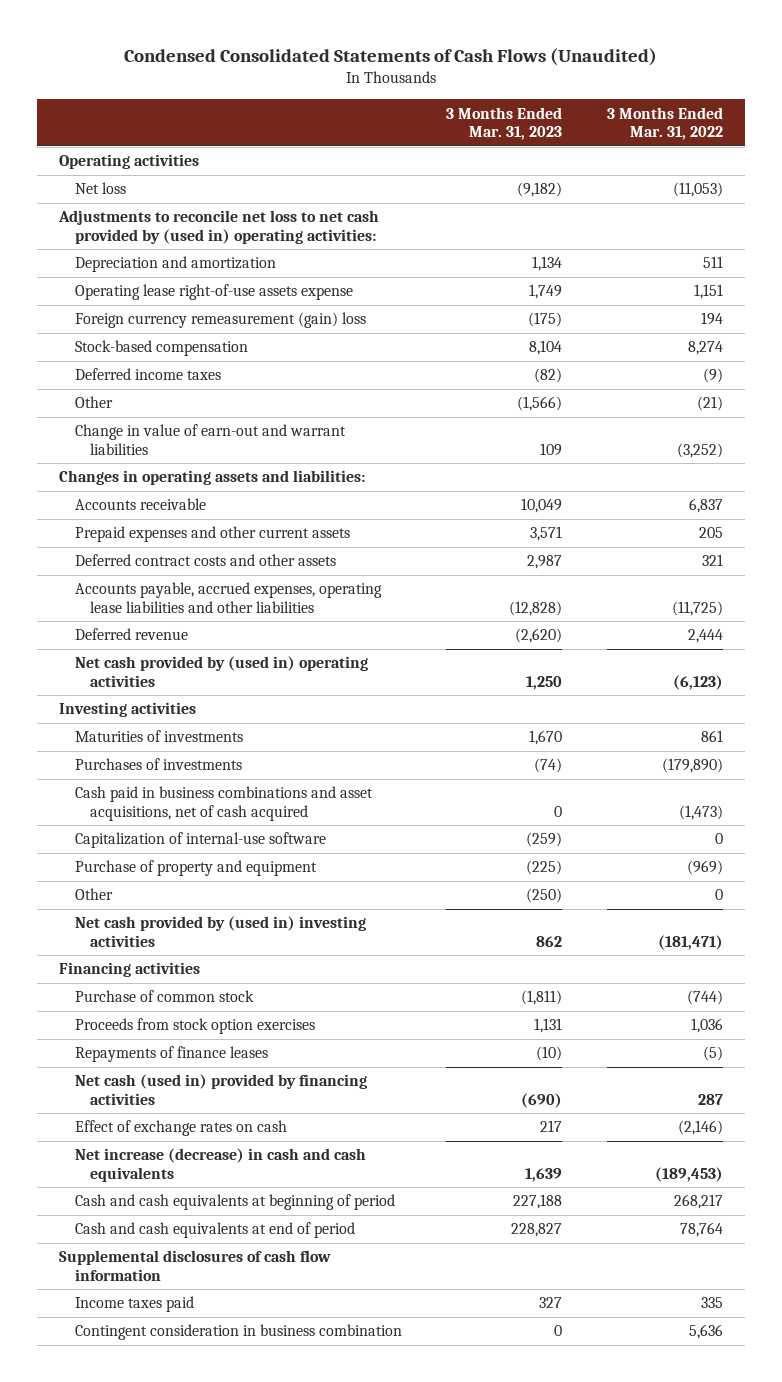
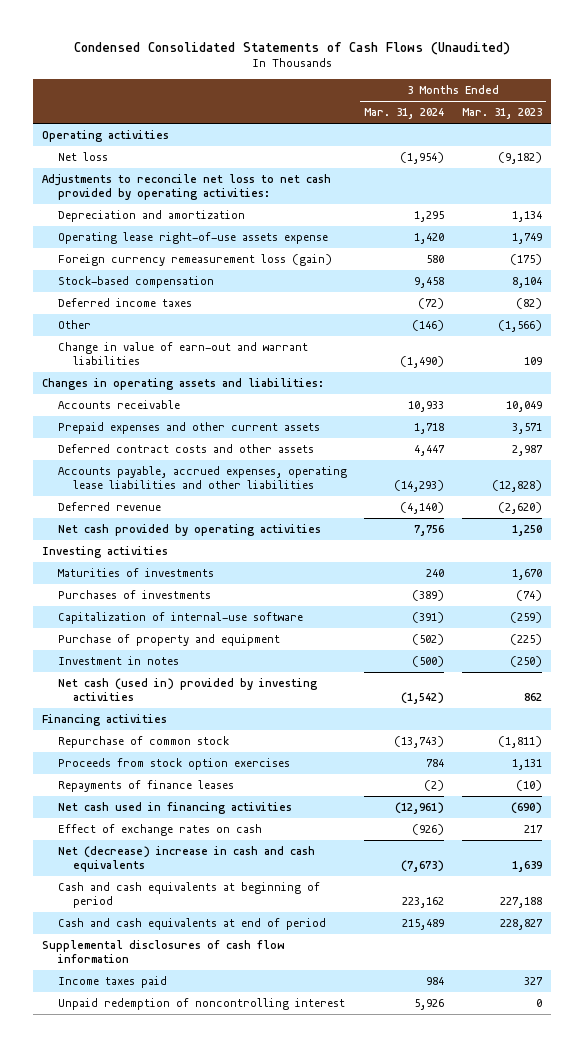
[606,106,723,141] 3 Months Ended Mar. 31, 2022 -> none
none -> [364,108,445,120] Mar. 31, 2024
[58,210,380,244] Adjustments to reconcile net loss to net cash provided by (used in) operating activities: -> [42,174,332,200] Adjustments to reconcile net loss to net cash provided by operating activities:
[74,312,366,329] Foreign currency remeasurement (gain) loss -> [57,254,332,267] Foreign currency remeasurement loss (gain)
[74,656,368,687] Net cash provided by (used in) operating activities -> [57,524,321,537] Net cash provided by operating activities
[74,786,373,821] Cash paid in business combinations and asset acquisitions, net of cash acquired -> none
[74,888,113,901] Other -> none
none -> [57,656,179,666] Investment in notes
[74,916,366,947] Net cash provided by (used in) investing activities -> [57,678,317,701] Net cash (used in) provided by investing activities
[74,990,254,1003] Purchase of common stock -> [57,736,229,749] Repurchase of common stock
[74,1074,367,1105] Net cash (used in) provided by financing activities -> [57,802,292,815] Net cash used in financing activities
[74,1148,366,1182] Net increase (decrease) in cash and cash equivalents -> [57,846,315,872] Net (decrease) increase in cash and cash equivalents
[74,1324,402,1341] Contingent consideration in business combination -> none
none -> [57,998,345,1011] Unpaid redemption of noncontrolling interest

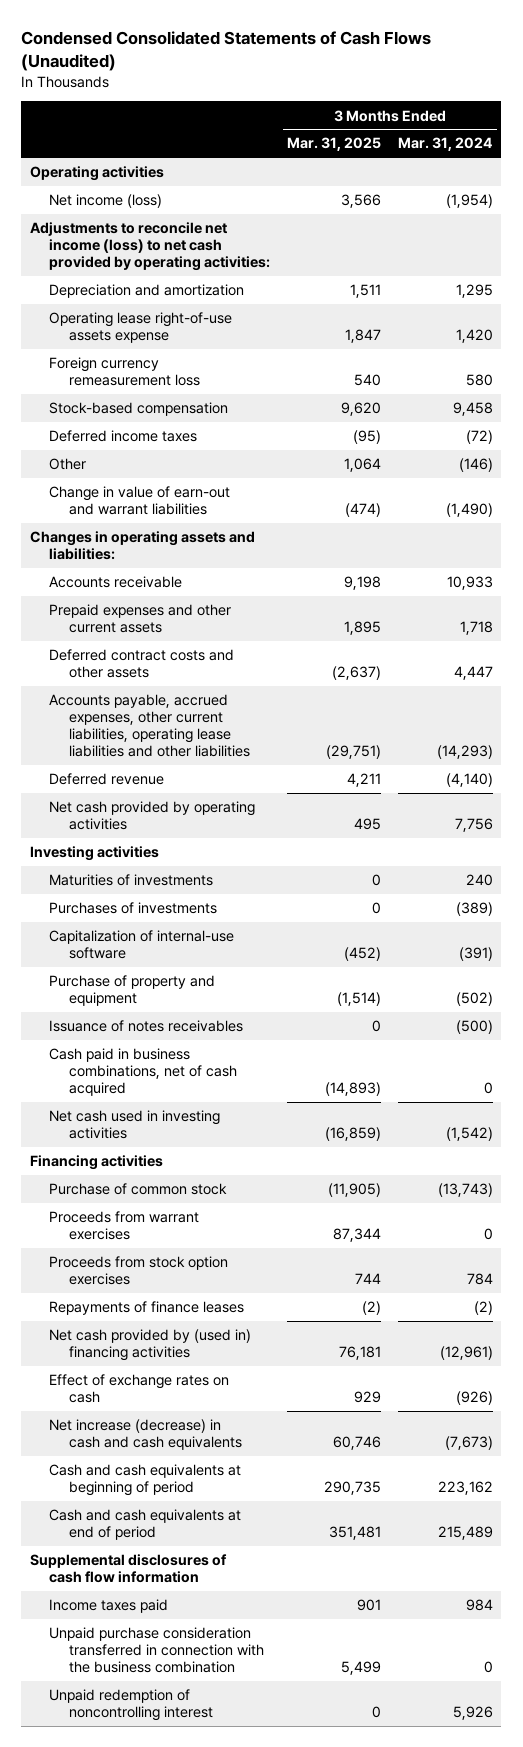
[461,108,542,120] Mar. 31, 2023 -> none
none -> [287,137,382,152] Mar. 31, 2025
[57,152,108,162] Net loss -> [49,194,163,209] Net income (loss)
[42,174,332,200] Adjustments to reconcile net loss to net cash provided by operating activities: -> [29,222,271,272] Adjustments to reconcile net income (loss) to net cash provided by operating activities:
[57,254,332,267] Foreign currency remeasurement loss (gain) -> [49,357,201,387] Foreign currency remeasurement loss
[57,466,347,489] Accounts payable, accrued expenses, operating lease liabilities and other liabilities -> [49,694,251,757] Accounts payable, accrued expenses, other current liabilities, operating lease liabilities and other liabilities
[57,656,179,666] Investment in notes -> [49,1020,244,1033] Issuance of notes receivables
none -> [49,1048,238,1097] Cash paid in business combinations, net of cash acquired
[57,678,317,701] Net cash (used in) provided by investing activities -> [49,1110,221,1140] Net cash used in investing activities
[57,736,229,749] Repurchase of common stock -> [49,1183,228,1196] Purchase of common stock
none -> [49,1211,200,1241] Proceeds from warrant exercises
[57,802,292,815] Net cash used in financing activities -> [49,1329,252,1362] Net cash provided by (used in) financing activities
[57,846,315,872] Net (decrease) increase in cash and cash equivalents -> [49,1419,243,1451] Net increase (decrease) in cash and cash equivalents
none -> [49,1627,265,1674] Unpaid purchase consideration transferred in connection with the business combination

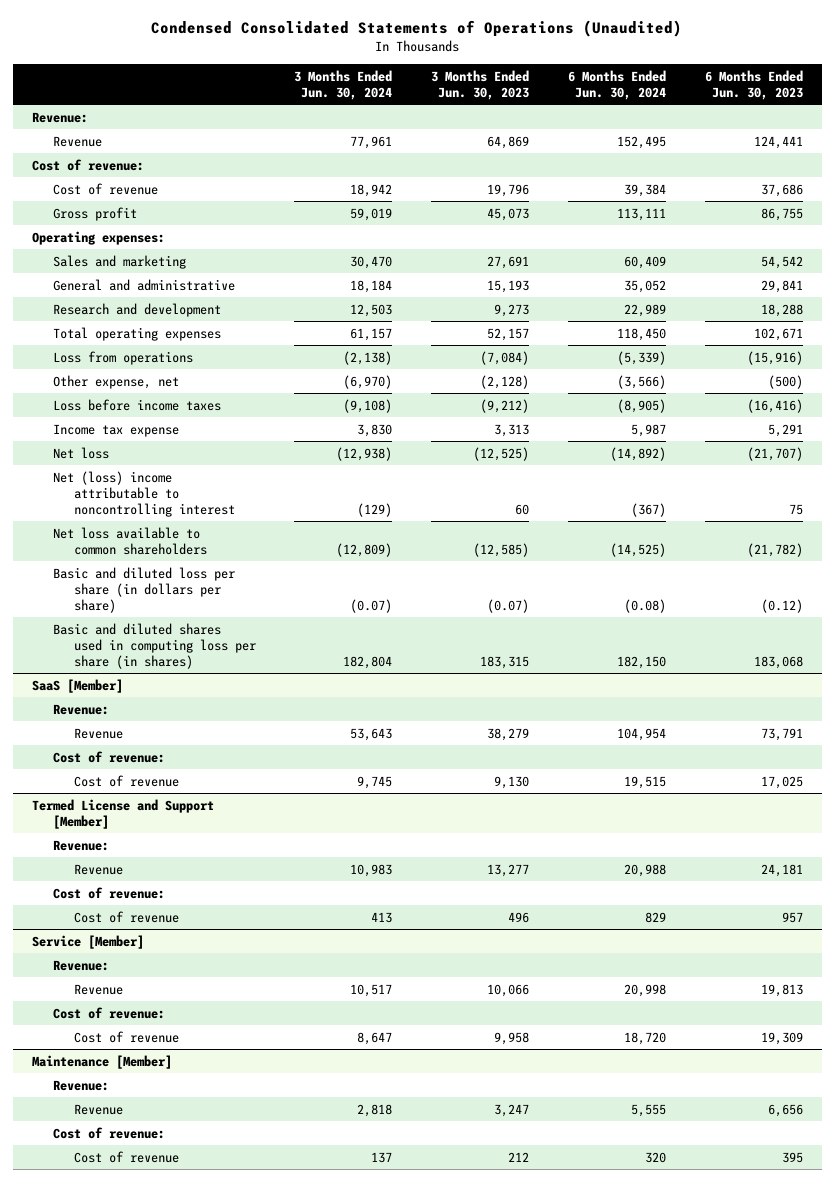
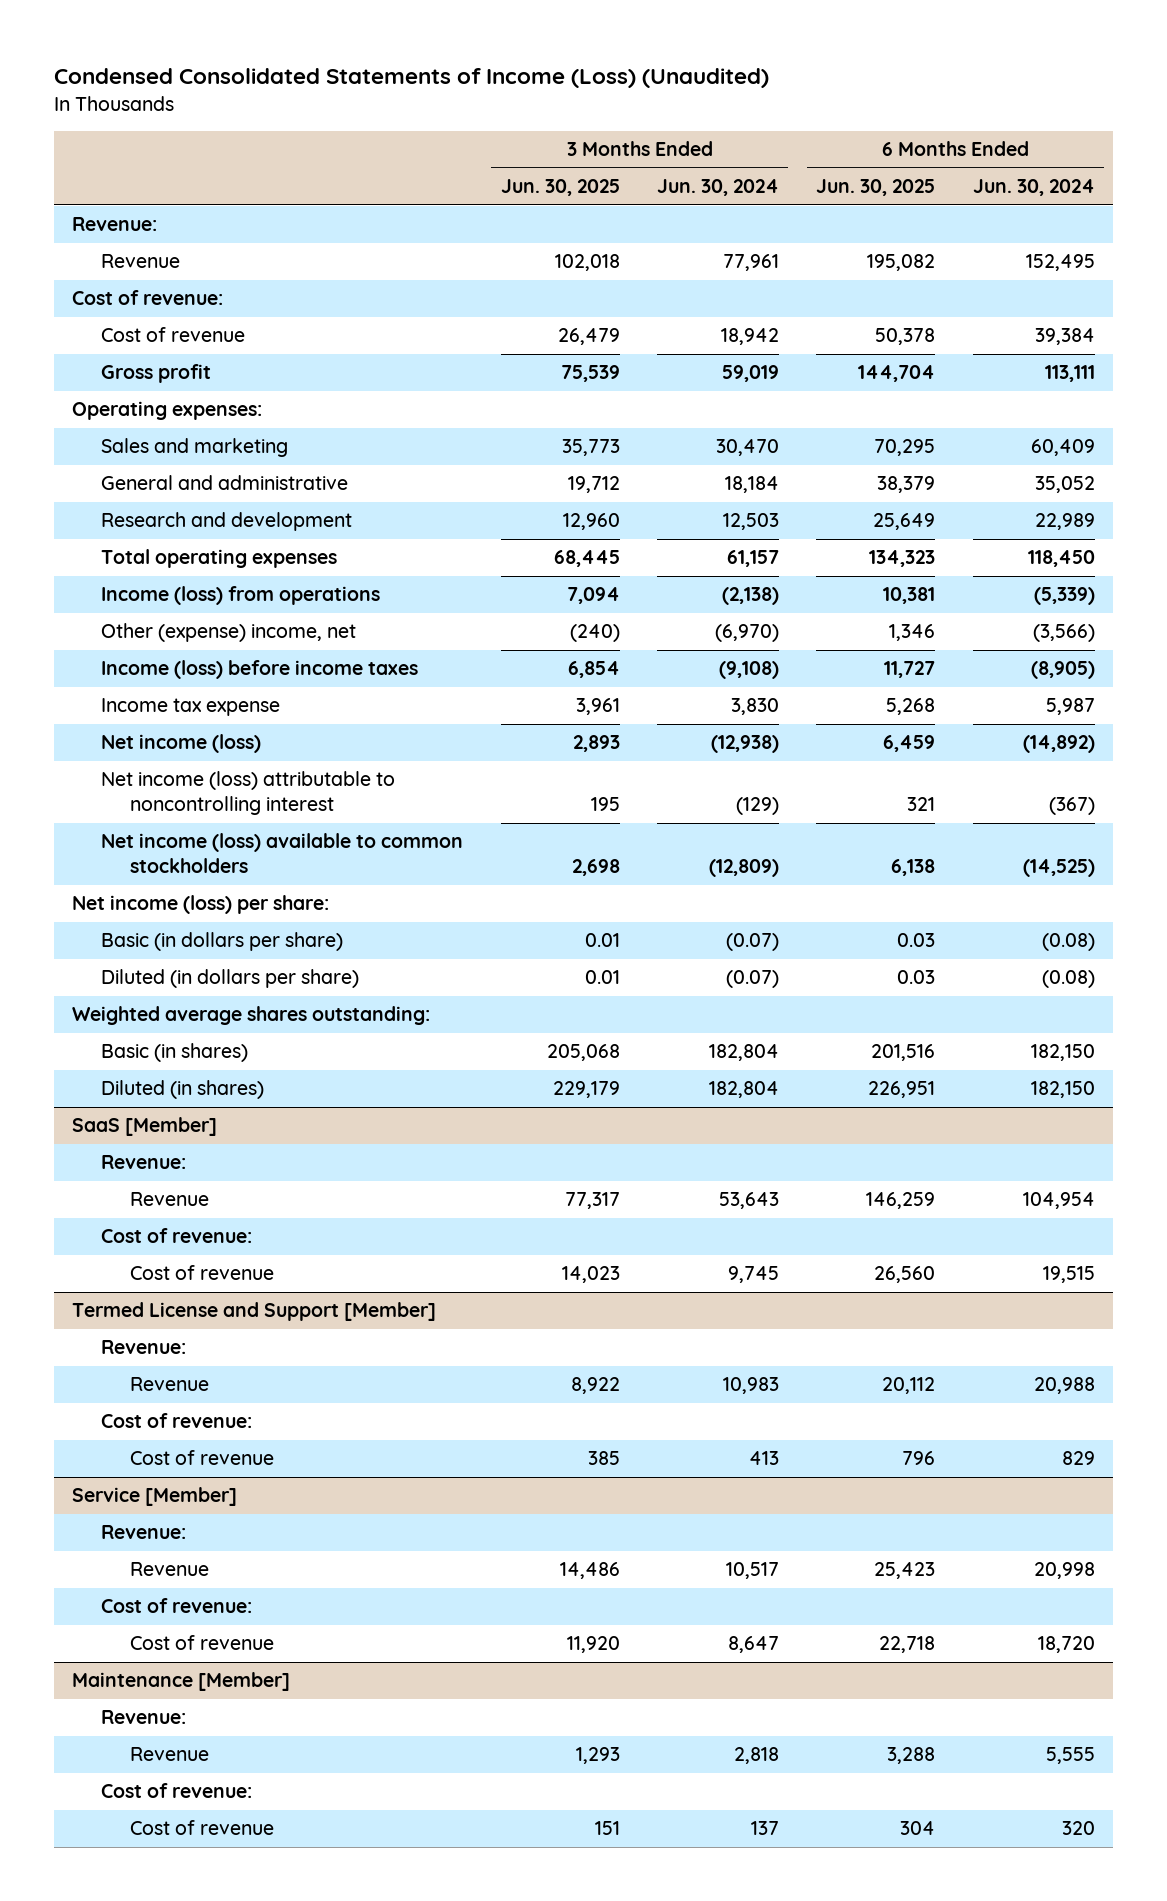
[151,20,683,38] Condensed Consolidated Statements of Operations (Unaudited) -> [53,68,769,89] Condensed Consolidated Statements of Income (Loss) (Unaudited)
[431,69,530,100] 3 Months Ended Jun. 30, 2023 -> none
[704,69,803,100] 6 Months Ended Jun. 30, 2023 -> none
none -> [500,179,620,197] Jun. 30, 2025
none -> [816,179,936,197] Jun. 30, 2025
[52,350,193,365] Loss from operations -> [101,586,381,606] Income (loss) from operations
[52,374,179,389] Other expense, net -> [101,623,357,643] Other (expense) income, net
[52,398,221,411] Loss before income taxes -> [101,660,419,680] Income (loss) before income taxes
[52,446,109,459] Net loss -> [101,734,262,754] Net income (loss)
[52,470,235,517] Net (loss) income attributable to noncontrolling interest -> [101,771,396,816] Net income (loss) attributable to noncontrolling interest
[52,526,207,555] Net loss available to common shareholders -> [101,833,464,874] Net income (loss) available to common stockholders
none -> [72,895,330,915] Net income (loss) per share:
[52,566,235,613] Basic and diluted loss per share (in dollars per share) -> [101,932,344,952] Basic (in dollars per share)
none -> [101,969,360,989] Diluted (in dollars per share)
none -> [72,1006,431,1026] Weighted average shares outstanding:
[52,622,256,669] Basic and diluted shares used in computing loss per share (in shares) -> [101,1043,249,1063] Basic (in shares)
none -> [101,1080,265,1100] Diluted (in shares)

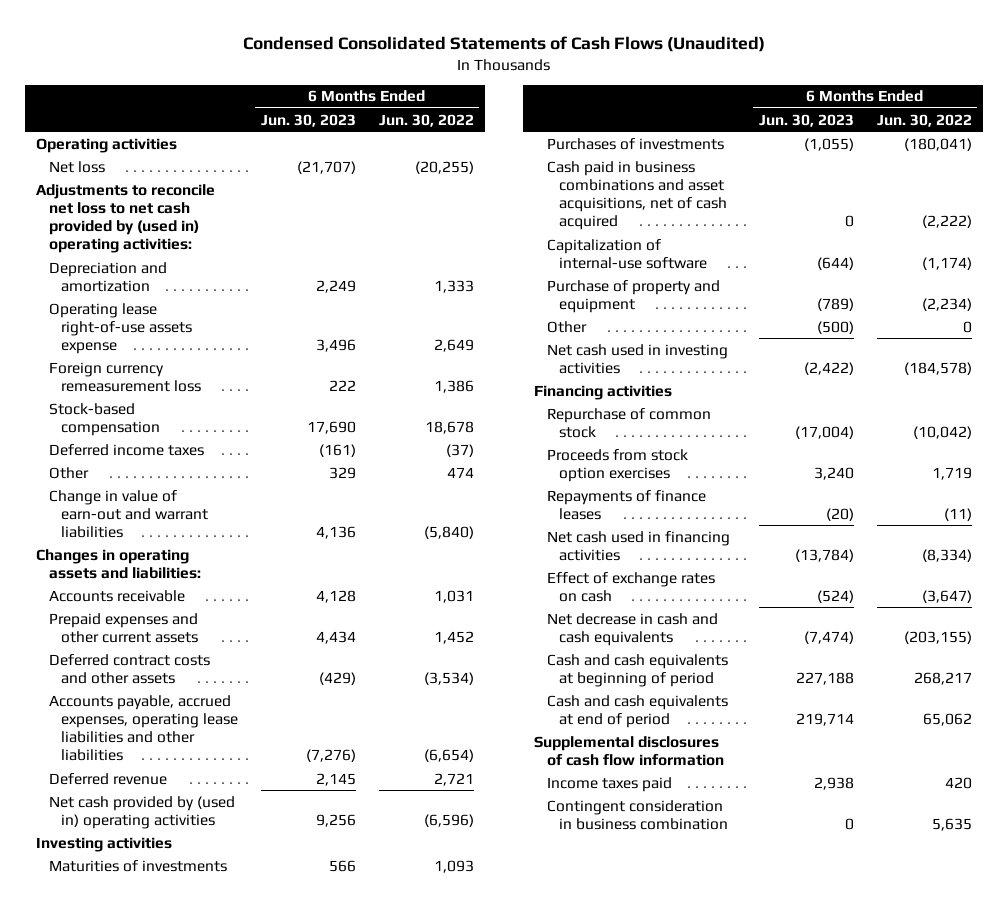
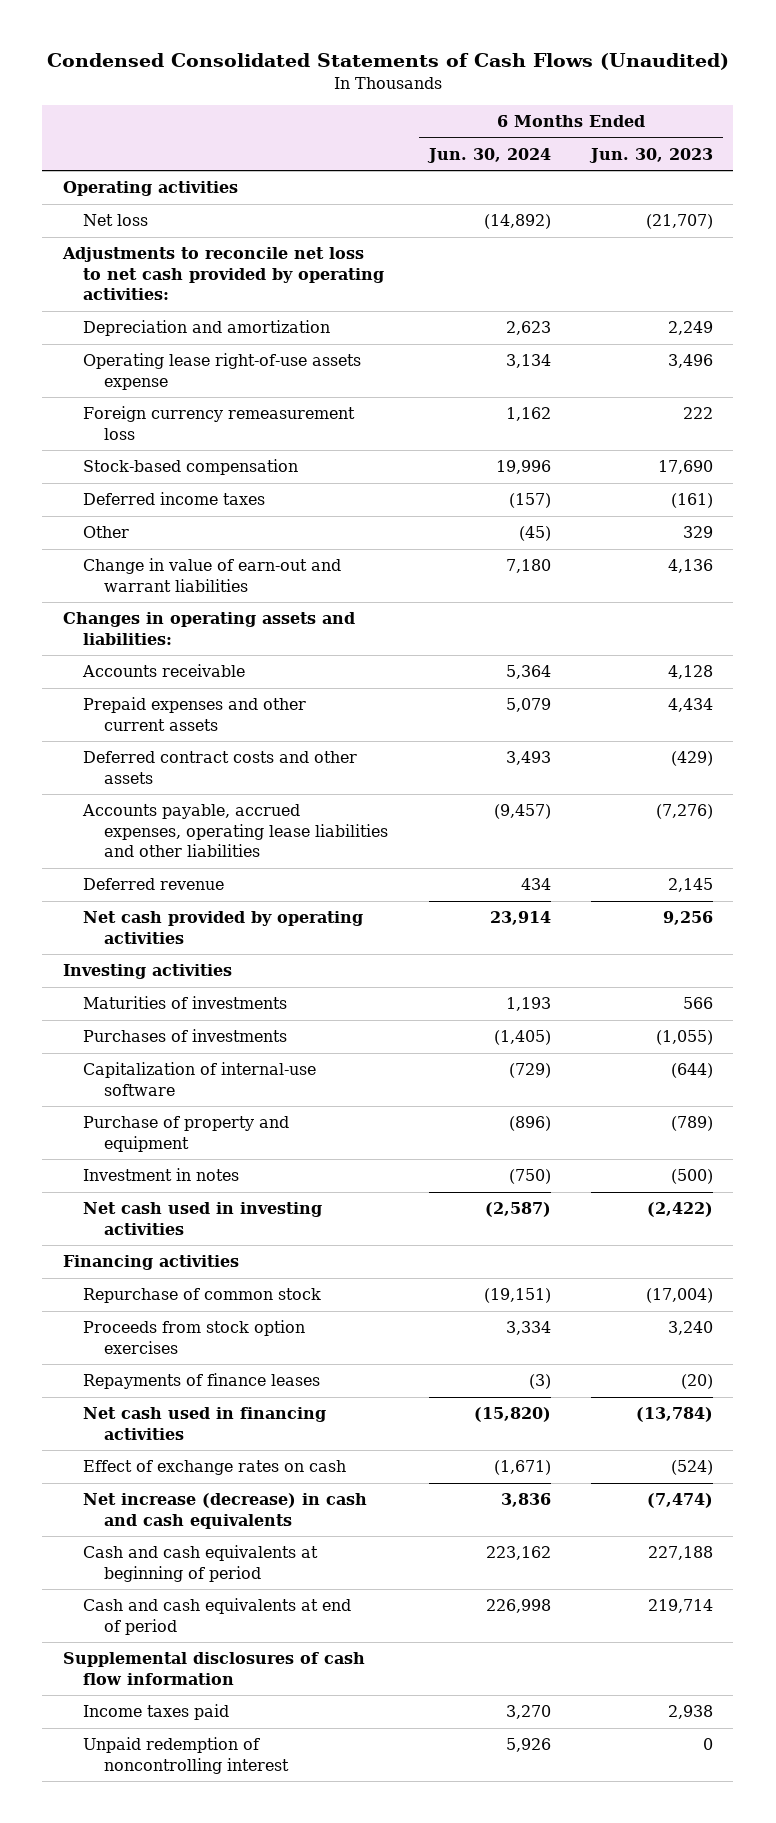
[378,113,474,127] Jun. 30, 2022 -> none
none -> [426,147,551,163] Jun. 30, 2024
[36,183,216,253] Adjustments to reconcile net loss to net cash provided by (used in) operating activities: -> [61,247,385,301] Adjustments to reconcile net loss to net cash provided by operating activities:
[48,795,235,829] Net cash provided by (used in) operating activities -> [83,911,364,944] Net cash provided by operating activities
[546,160,728,230] Cash paid in business combinations and asset acquisitions, net of cash acquired -> none
[546,320,587,333] Other -> none
none -> [83,1168,240,1182] Investment in notes
[546,612,718,646] Net decrease in cash and cash equivalents -> [83,1493,368,1529] Net increase (decrease) in cash and cash equivalents
[546,799,729,830] Contingent consideration in business combination -> none
none -> [83,1737,290,1774] Unpaid redemption of noncontrolling interest

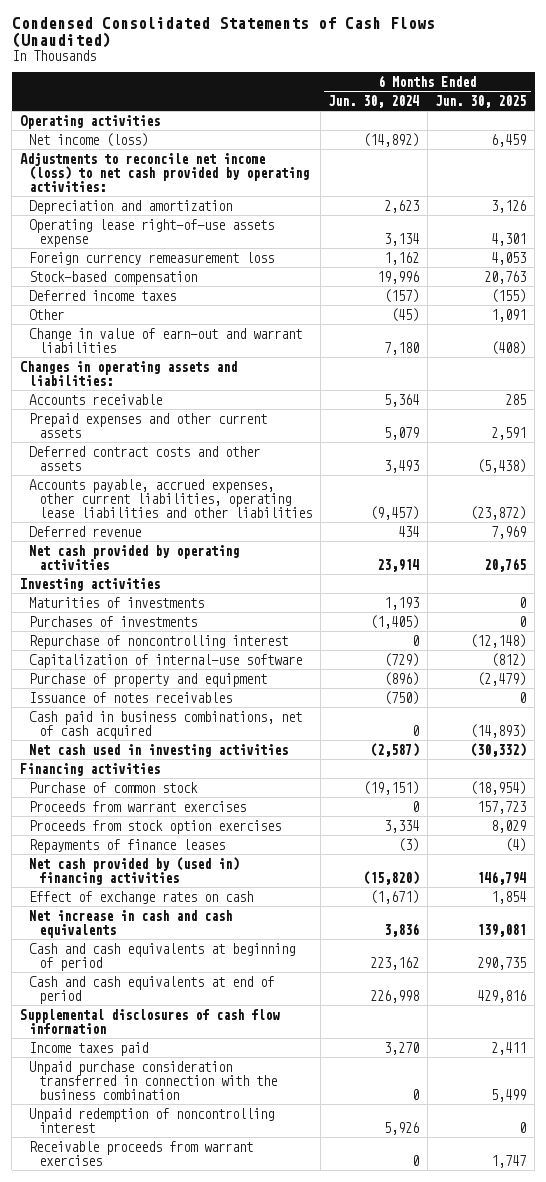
[589,147,714,163] Jun. 30, 2023 -> none
none -> [435,94,527,108] Jun. 30, 2025
[83,214,149,227] Net loss -> [29,132,149,147] Net income (loss)
[61,247,385,301] Adjustments to reconcile net loss to net cash provided by operating activities: -> [19,152,310,192] Adjustments to reconcile net income (loss) to net cash provided by operating activities:
[82,804,389,858] Accounts payable, accrued expenses, operating lease liabilities and other liabilities -> [29,478,312,518] Accounts payable, accrued expenses, other current liabilities, operating lease liabilities and other liabilities
none -> [29,634,289,649] Repurchase of noncontrolling interest
[83,1168,240,1182] Investment in notes -> [29,691,233,703] Issuance of notes receivables
none -> [29,710,303,739] Cash paid in business combinations, net of cash acquired
[83,1288,322,1304] Repurchase of common stock -> [29,781,199,793] Purchase of common stock
none -> [29,800,247,812] Proceeds from warrant exercises
[83,1407,327,1440] Net cash used in financing activities -> [29,856,240,885] Net cash provided by (used in) financing activities
[83,1493,368,1529] Net increase (decrease) in cash and cash equivalents -> [29,909,233,938] Net increase in cash and cash equivalents
none -> [29,1060,277,1100] Unpaid purchase consideration transferred in connection with the business combination
none -> [29,1140,254,1166] Receivable proceeds from warrant exercises

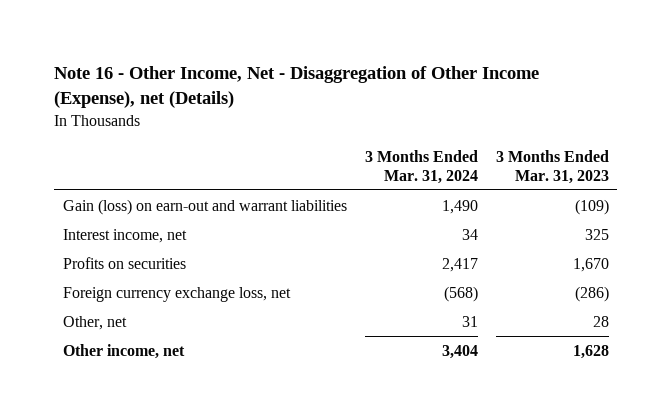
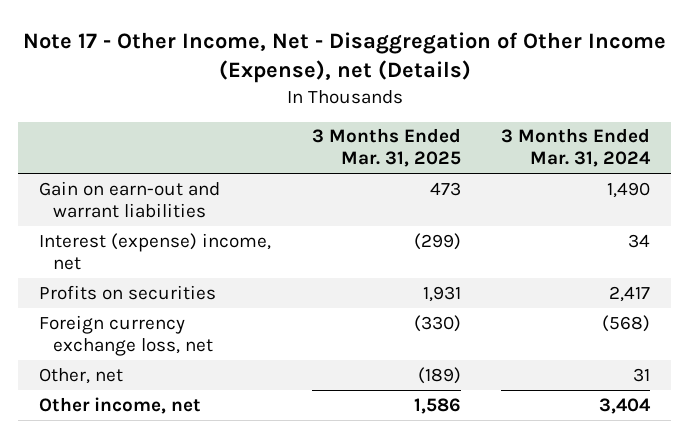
[53,66,539,109] Note 16 - Other Income, Net - Disaggregation of Other Income (Expense), net (Details) -> [22,31,666,84] Note 17 - Other Income, Net - Disaggregation of Other Income (Expense), net (Details)
[495,149,609,184] 3 Months Ended Mar. 31, 2023 -> none
none -> [311,128,461,168] 3 Months Ended Mar. 31, 2025
[62,198,347,215] Gain (loss) on earn-out and warrant liabilities -> [38,180,220,218] Gain on earn-out and warrant liabilities
[62,228,187,243] Interest income, net -> [38,232,271,270] Interest (expense) income, net

